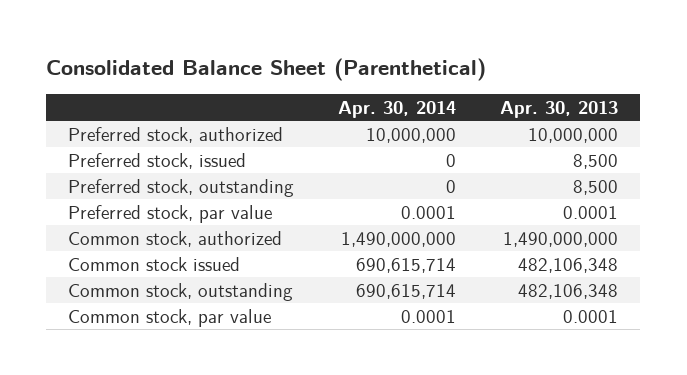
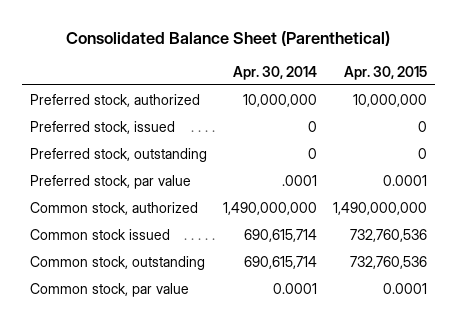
[500,100,619,118] Apr. 30, 2013 -> none
none -> [343,65,427,80] Apr. 30, 2015
[401,205,457,219] 0.0001 -> [281,174,317,186] .0001

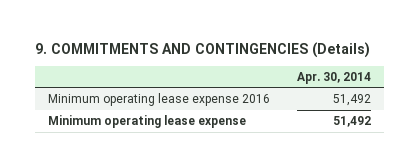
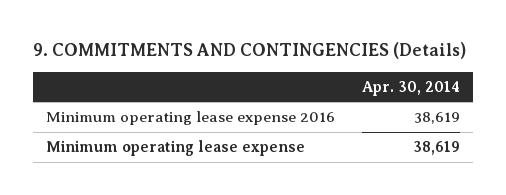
[332,94,371,107] 51,492 -> [413,112,460,125] 38,619
[332,116,371,128] 51,492 -> [412,141,460,156] 38,619

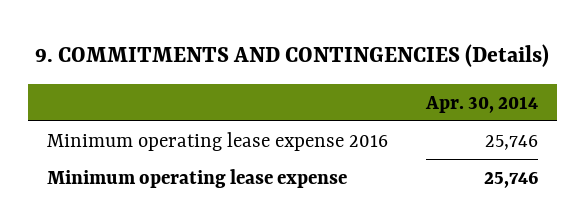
[413,112,460,125] 38,619 -> [484,134,538,150] 25,746
[412,141,460,156] 38,619 -> [483,170,538,188] 25,746

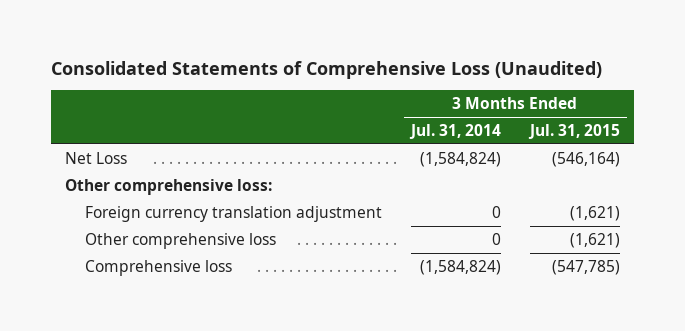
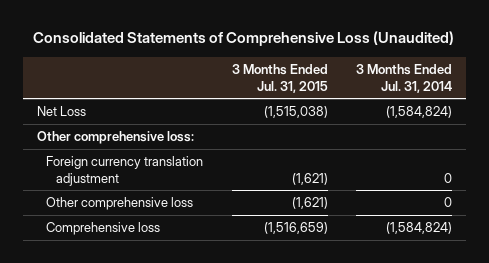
[551,152,620,168] (546,164) -> [263,106,328,119] (1,515,038)
[551,260,620,276] (547,785) -> [263,222,328,235] (1,516,659)

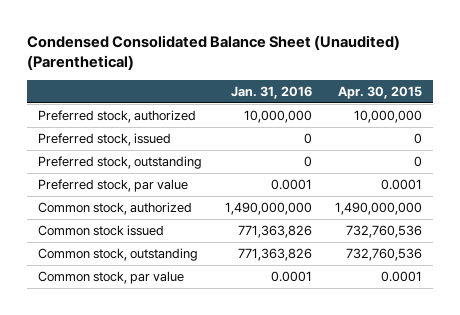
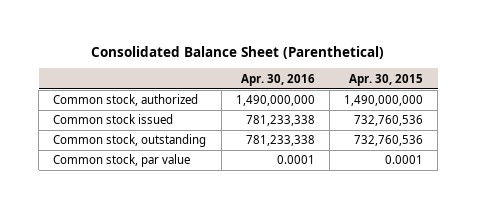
[26,34,400,70] Condensed Consolidated Balance Sheet (Unaudited) (Parenthetical) -> [91,45,385,59] Consolidated Balance Sheet (Parenthetical)
[230,85,312,99] Jan. 31, 2016 -> none
none -> [240,73,315,86] Apr. 30, 2016
[38,110,197,124] Preferred stock, authorized -> none
[38,133,172,147] Preferred stock, issued -> none
[38,156,203,170] Preferred stock, outstanding -> none
[38,179,189,193] Preferred stock, par value -> none

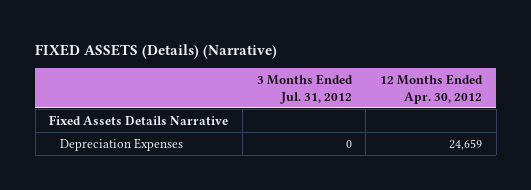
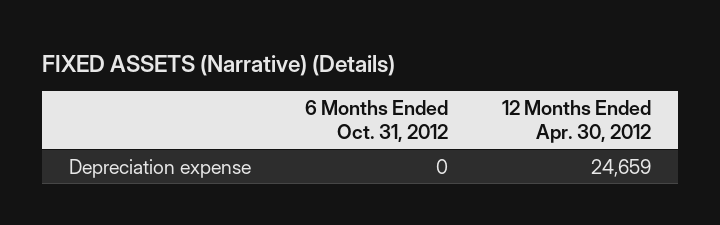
[35,44,278,60] FIXED ASSETS (Details) (Narrative) -> [41,55,395,77] FIXED ASSETS (Narrative) (Details)
[256,74,353,104] 3 Months Ended Jul. 31, 2012 -> none
none -> [304,100,448,143] 6 Months Ended Oct. 31, 2012
[49,114,229,125] Fixed Assets Details Narrative -> none
[60,137,184,151] Depreciation Expenses -> [68,158,251,178] Depreciation expense

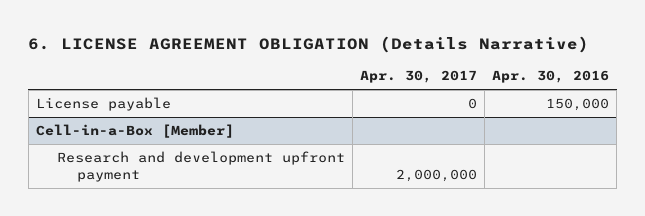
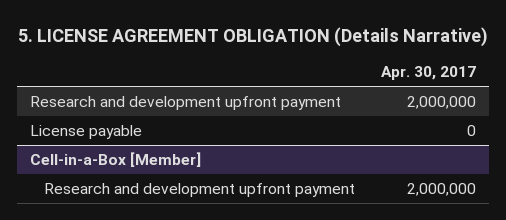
[28,35,590,53] 6. LICENSE AGREEMENT OBLIGATION (Details Narrative) -> [18,26,489,47] 5. LICENSE AGREEMENT OBLIGATION (Details Narrative)
[492,70,610,84] Apr. 30, 2016 -> none
none -> [30,96,342,111] Research and development upfront payment

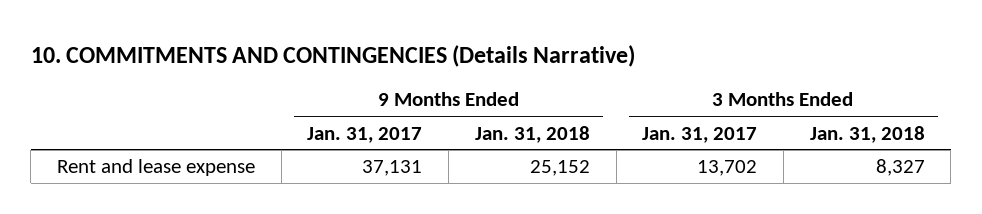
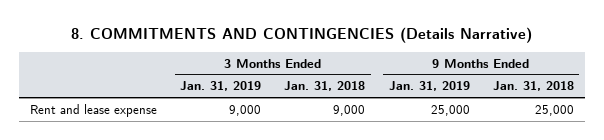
[30,44,635,67] 10. COMMITMENTS AND CONTINGENCIES (Details Narrative) -> [70,26,532,43] 8. COMMITMENTS AND CONTINGENCIES (Details Narrative)
[307,126,423,143] Jan. 31, 2017 -> none
[642,126,758,143] Jan. 31, 2017 -> none
none -> [180,81,262,92] Jan. 31, 2019
none -> [388,81,470,92] Jan. 31, 2019
[529,160,590,177] 25,152 -> [534,104,574,116] 25,000
[875,159,925,177] 8,327 -> [333,104,366,116] 9,000

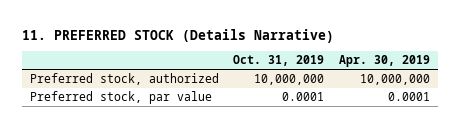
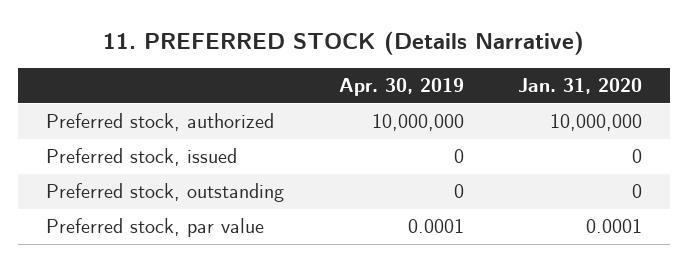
[233,55,325,67] Oct. 31, 2019 -> none
none -> [518,78,643,95] Jan. 31, 2020
none -> [45,148,237,167] Preferred stock, issued
none -> [45,183,284,203] Preferred stock, outstanding

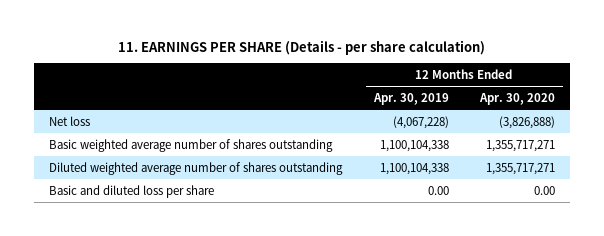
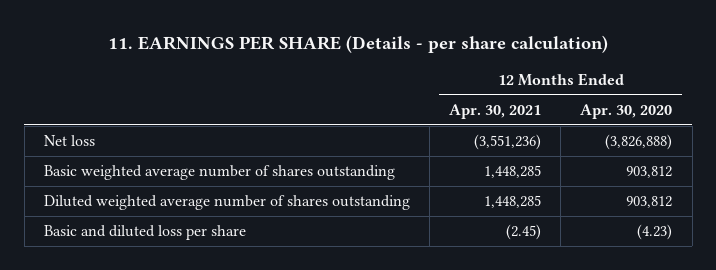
[372,92,449,105] Apr. 30, 2019 -> none
none -> [449,104,542,120] Apr. 30, 2021
[485,139,555,152] 1,355,717,271 -> [626,166,673,179] 903,812
[485,162,555,175] 1,355,717,271 -> [626,196,673,209] 903,812
[533,185,555,195] 0.00 -> [637,224,673,241] (4.23)

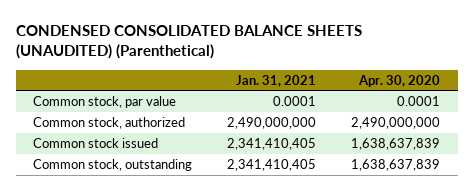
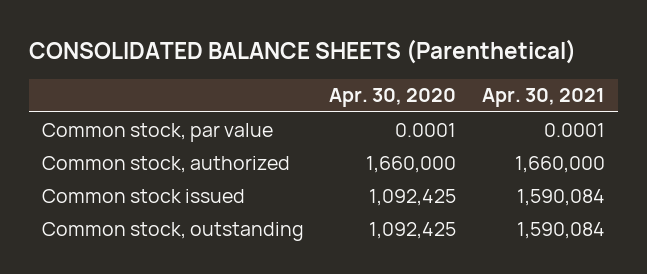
[15,25,362,60] CONDENSED CONSOLIDATED BALANCE SHEETS (UNAUDITED) (Parenthetical) -> [28,39,576,65] CONSOLIDATED BALANCE SHEETS (Parenthetical)
[236,74,317,87] Jan. 31, 2021 -> none
none -> [482,88,606,108] Apr. 30, 2021
[351,117,441,130] 2,490,000,000 -> [366,155,457,173] 1,660,000
[351,138,441,151] 1,638,637,839 -> [369,188,457,206] 1,092,425
[351,159,441,172] 1,638,637,839 -> [369,221,457,239] 1,092,425

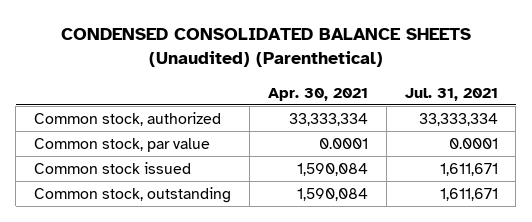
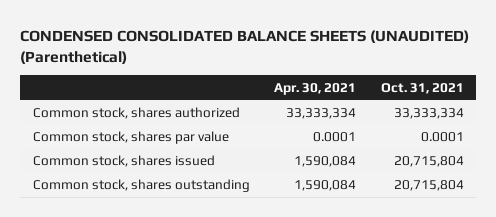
[60,28,471,68] CONDENSED CONSOLIDATED BALANCE SHEETS (Unaudited) (Parenthetical) -> [20,30,470,64] CONDENSED CONSOLIDATED BALANCE SHEETS (UNAUDITED) (Parenthetical)
[404,87,498,101] Jul. 31, 2021 -> none
none -> [380,82,464,94] Oct. 31, 2021
[34,111,222,126] Common stock, authorized -> [32,107,240,120] Common stock, shares authorized
[34,137,211,152] Common stock, par value -> [32,131,229,145] Common stock, shares par value
[34,161,192,174] Common stock issued -> [32,155,215,168] Common stock, shares issued
[34,186,232,203] Common stock, outstanding -> [32,179,250,193] Common stock, shares outstanding

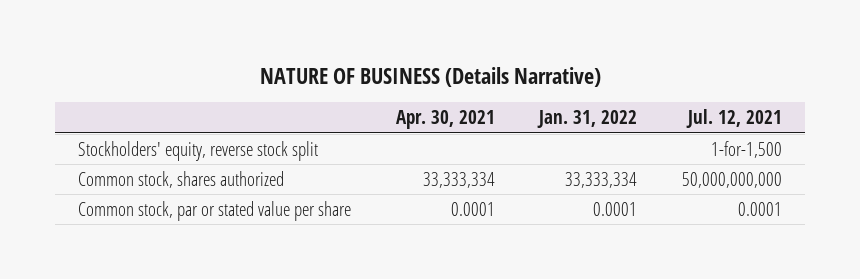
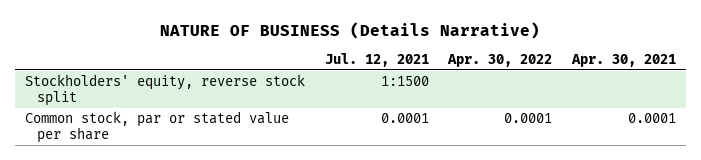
[537,110,638,129] Jan. 31, 2022 -> none
none -> [447,54,553,68] Apr. 30, 2022
[77,170,284,188] Common stock, shares authorized -> none
[711,140,783,158] 1-for-1,500 -> [380,76,429,87] 1:1500

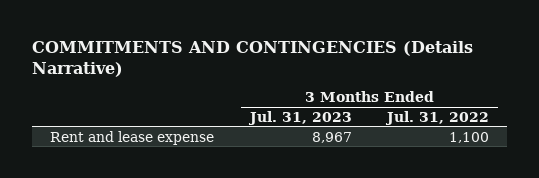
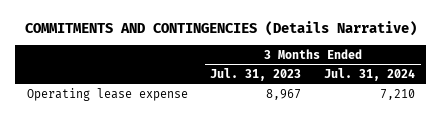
[385,110,490,125] Jul. 31, 2022 -> none
none -> [323,67,415,81] Jul. 31, 2024
[50,130,215,145] Rent and lease expense -> [26,87,188,101] Operating lease expense

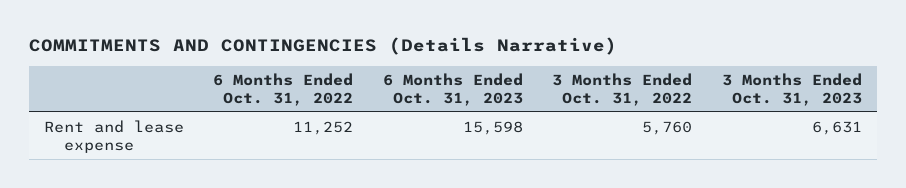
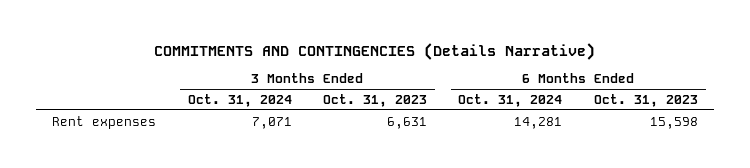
[213,72,354,107] 6 Months Ended Oct. 31, 2022 -> none
[552,72,693,107] 3 Months Ended Oct. 31, 2022 -> none
none -> [187,93,292,107] Oct. 31, 2024
none -> [458,93,563,107] Oct. 31, 2024
[43,119,184,154] Rent and lease expense -> [52,115,157,129] Rent expenses

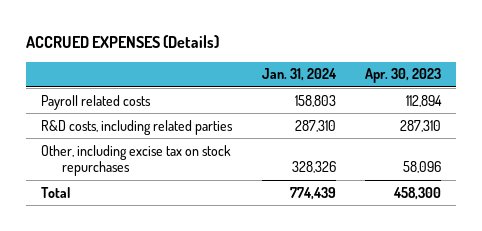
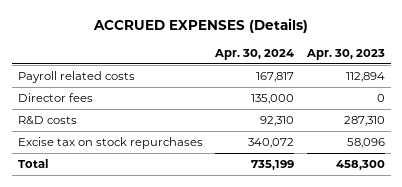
[261,68,337,82] Jan. 31, 2024 -> none
none -> [214,48,295,60] Apr. 30, 2024
none -> [17,93,93,103] Director fees
[40,119,233,135] R&D costs, including related parties -> [17,116,77,126] R&D costs
[40,144,231,177] Other, including excise tax on stock repurchases -> [17,137,203,150] Excise tax on stock repurchases

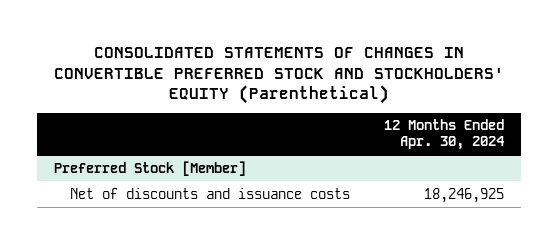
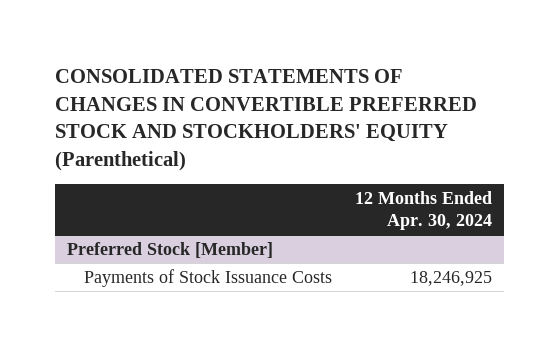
[69,187,350,199] Net of discounts and issuance costs -> [83,268,332,287] Payments of Stock Issuance Costs

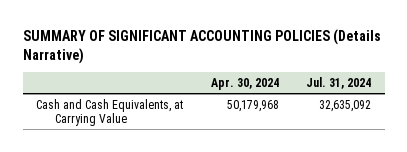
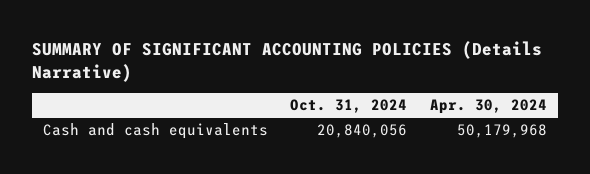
[306,76,372,89] Jul. 31, 2024 -> none
none -> [290,99,408,114] Oct. 31, 2024
[36,98,184,126] Cash and Cash Equivalents, at Carrying Value -> [42,123,268,140] Cash and cash equivalents

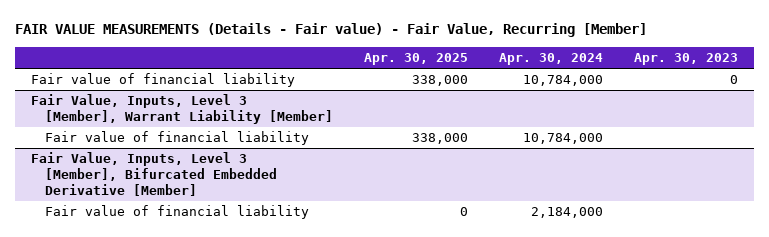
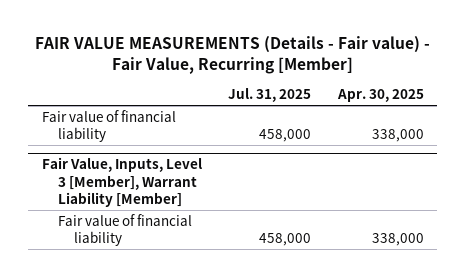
[499,53,604,66] Apr. 30, 2024 -> none
[634,53,739,66] Apr. 30, 2023 -> none
none -> [228,88,312,103] Jul. 31, 2025
[30,152,277,197] Fair Value, Inputs, Level 3 [Member], Bifurcated Embedded Derivative [Member] -> none
[44,205,309,220] Fair value of financial liability -> none

